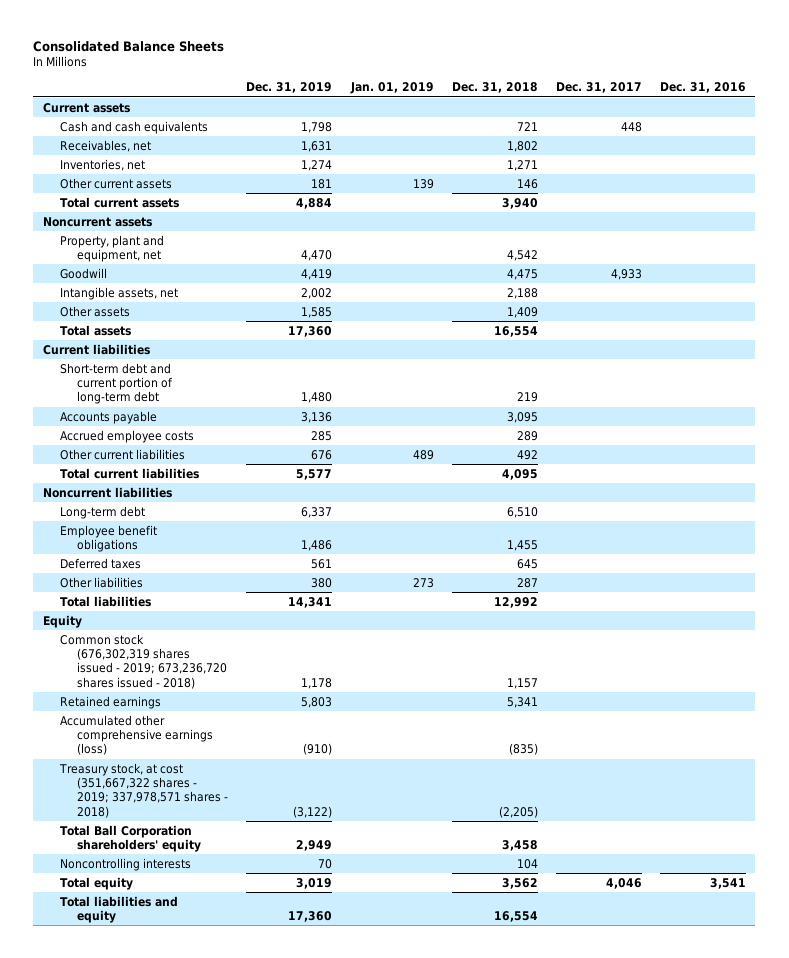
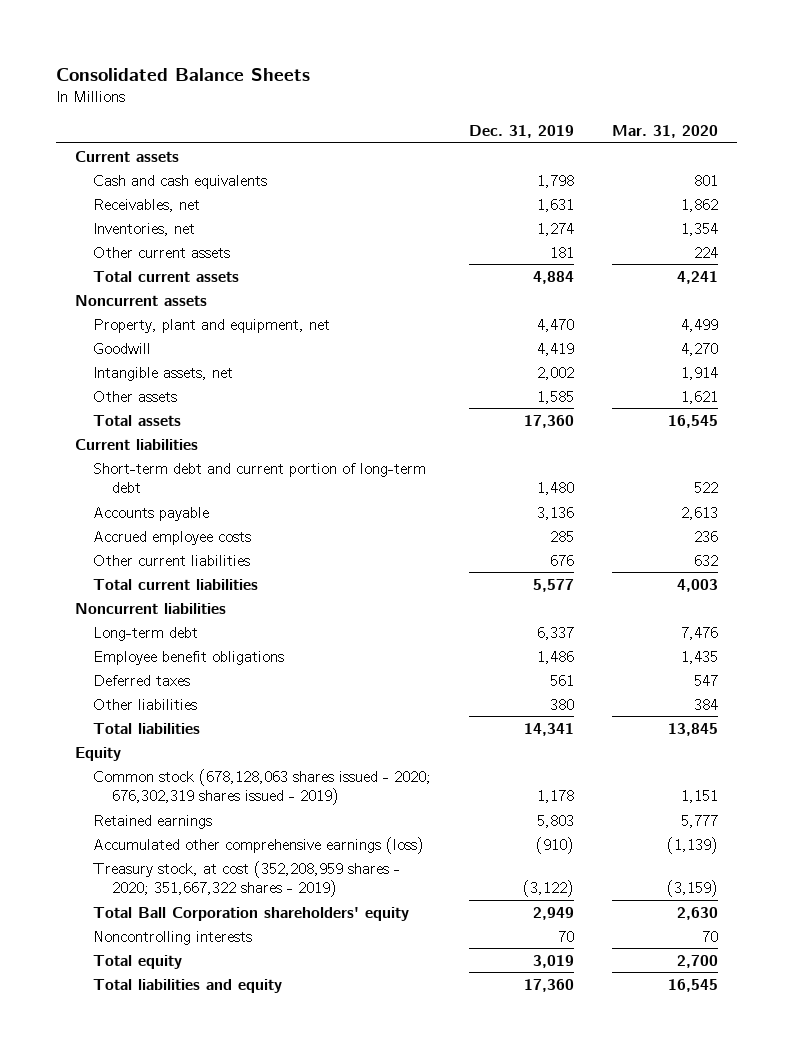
[349,82,434,95] Jan. 01, 2019 -> none
[451,82,538,94] Dec. 31, 2018 -> none
[556,82,643,94] Dec. 31, 2017 -> none
[660,82,747,94] Dec. 31, 2016 -> none
none -> [612,125,719,139] Mar. 31, 2020
[59,633,228,689] Common stock (676,302,319 shares issued - 2019; 673,236,720 shares issued - 2018) -> [93,768,432,806] Common stock (678,128,063 shares issued - 2020; 676,302,319 shares issued - 2019)
[58,762,229,818] Treasury stock, at cost (351,667,322 shares - 2019; 337,978,571 shares - 2018) -> [93,860,401,898] Treasury stock, at cost (352,208,959 shares - 2020; 351,667,322 shares - 2019)

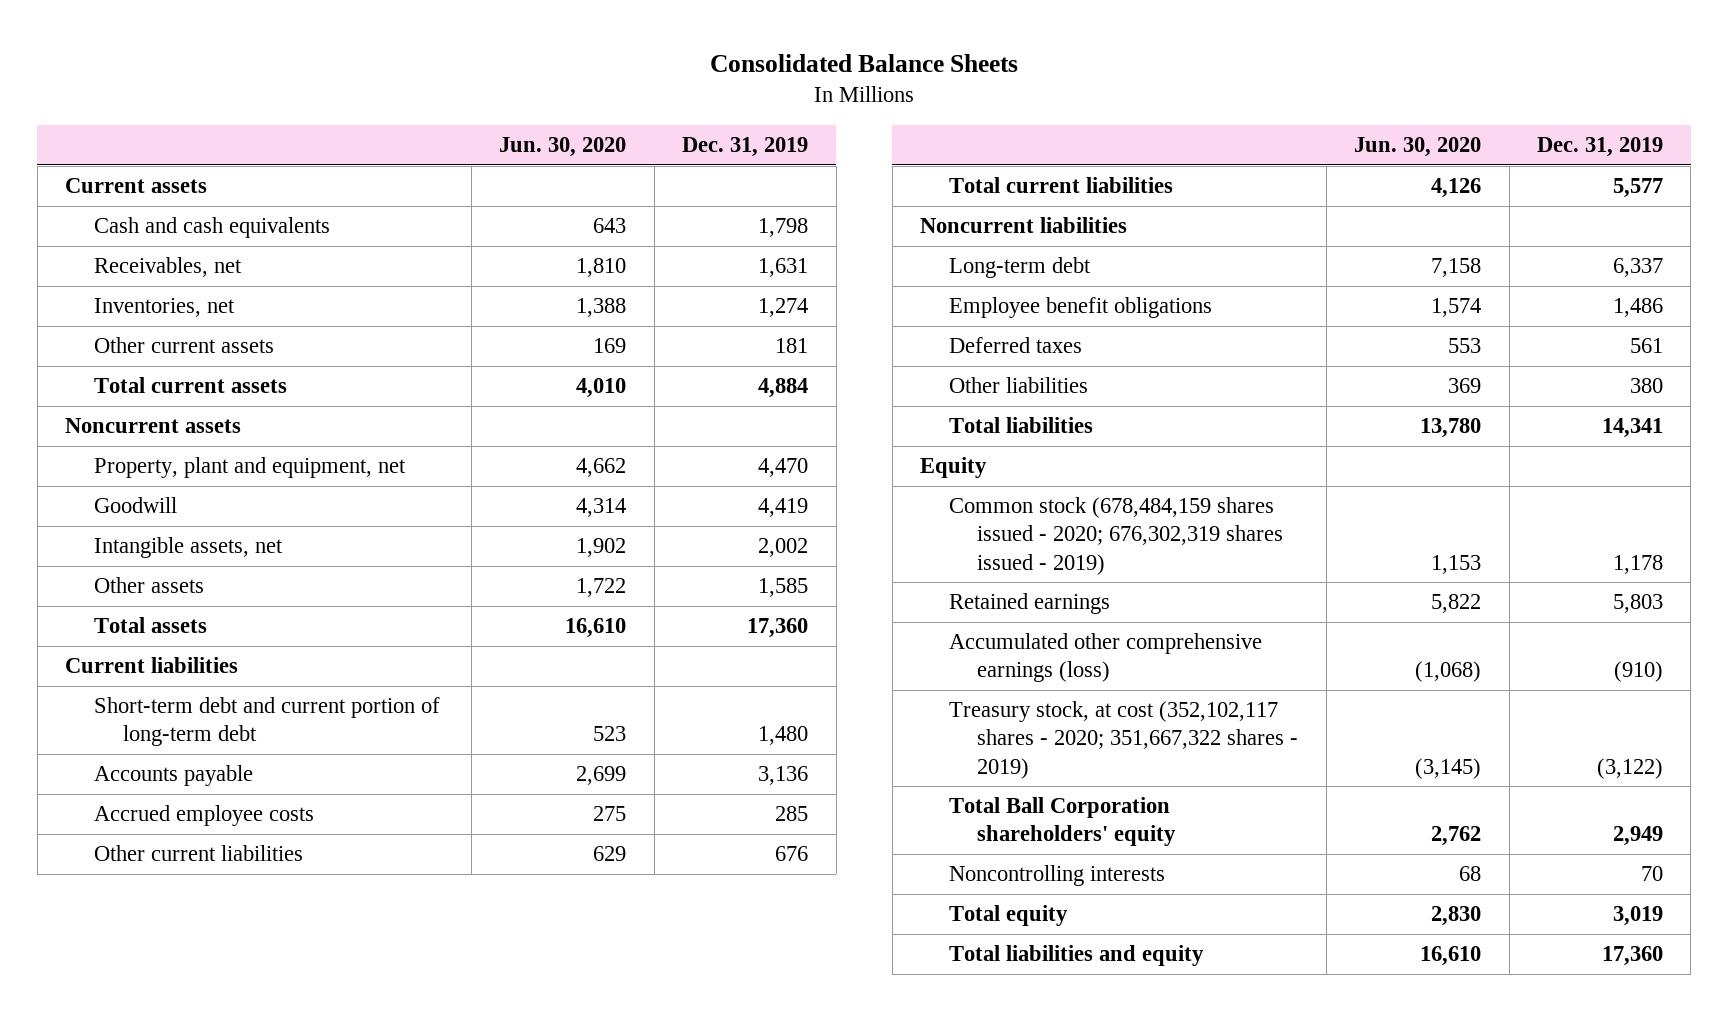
[612,125,719,139] Mar. 31, 2020 -> none
none -> [499,137,627,158] Jun. 30, 2020
[93,768,432,806] Common stock (678,128,063 shares issued - 2020; 676,302,319 shares issued - 2019) -> [948,497,1284,575] Common stock (678,484,159 shares issued - 2020; 676,302,319 shares issued - 2019)
[93,860,401,898] Treasury stock, at cost (352,208,959 shares - 2020; 351,667,322 shares - 2019) -> [948,701,1299,779] Treasury stock, at cost (352,102,117 shares - 2020; 351,667,322 shares - 2019)

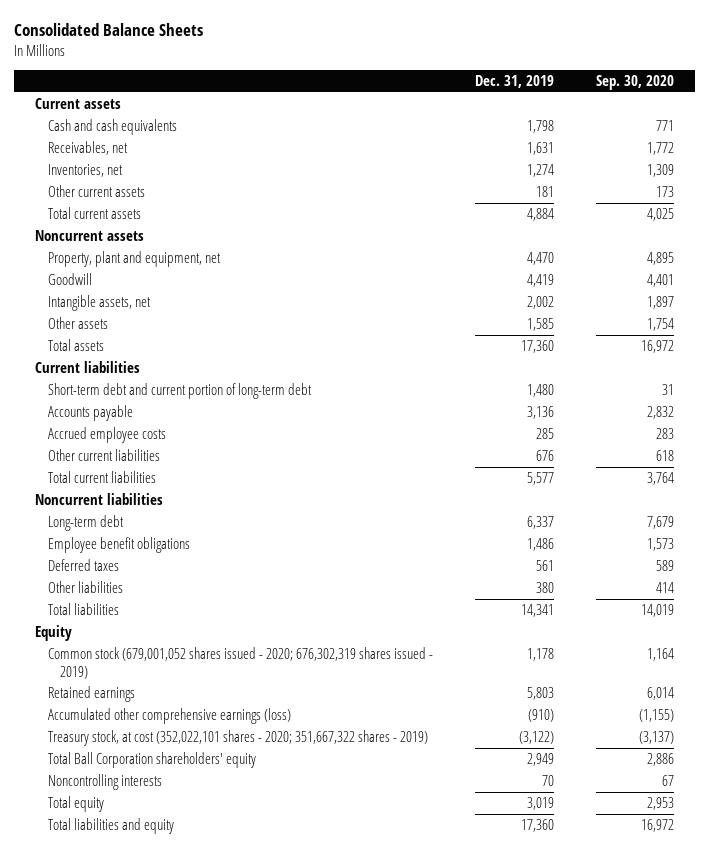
[499,137,627,158] Jun. 30, 2020 -> none
none -> [596,74,675,90] Sep. 30, 2020
[948,497,1284,575] Common stock (678,484,159 shares issued - 2020; 676,302,319 shares issued - 2019) -> [47,646,433,679] Common stock (679,001,052 shares issued - 2020; 676,302,319 shares issued - 2019)
[948,701,1299,779] Treasury stock, at cost (352,102,117 shares - 2020; 351,667,322 shares - 2019) -> [47,729,428,746] Treasury stock, at cost (352,022,101 shares - 2020; 351,667,322 shares - 2019)

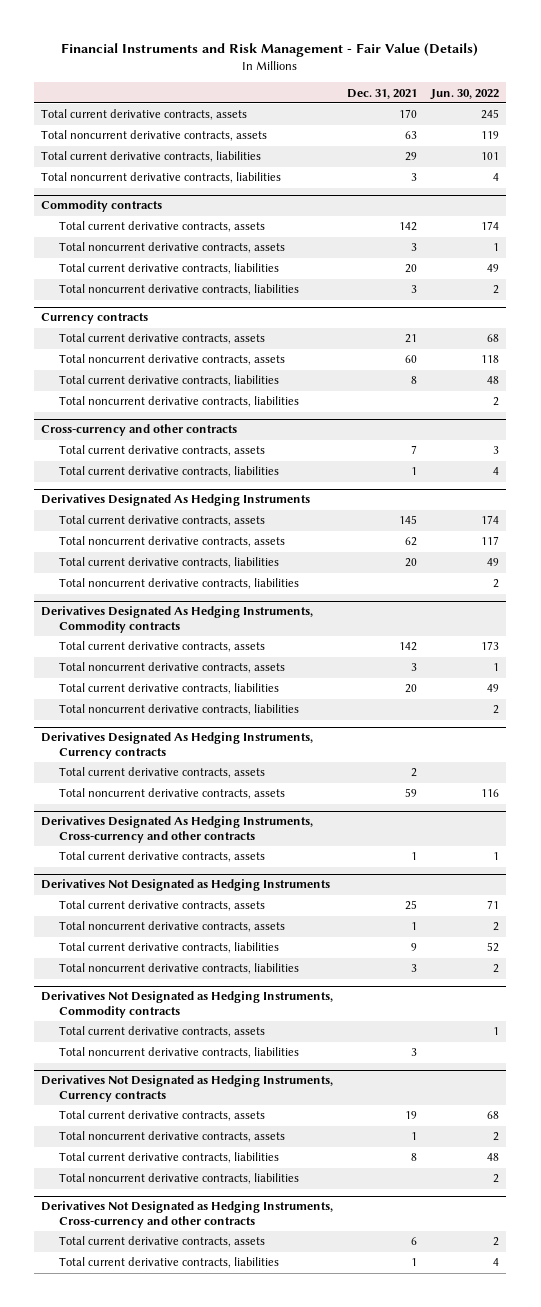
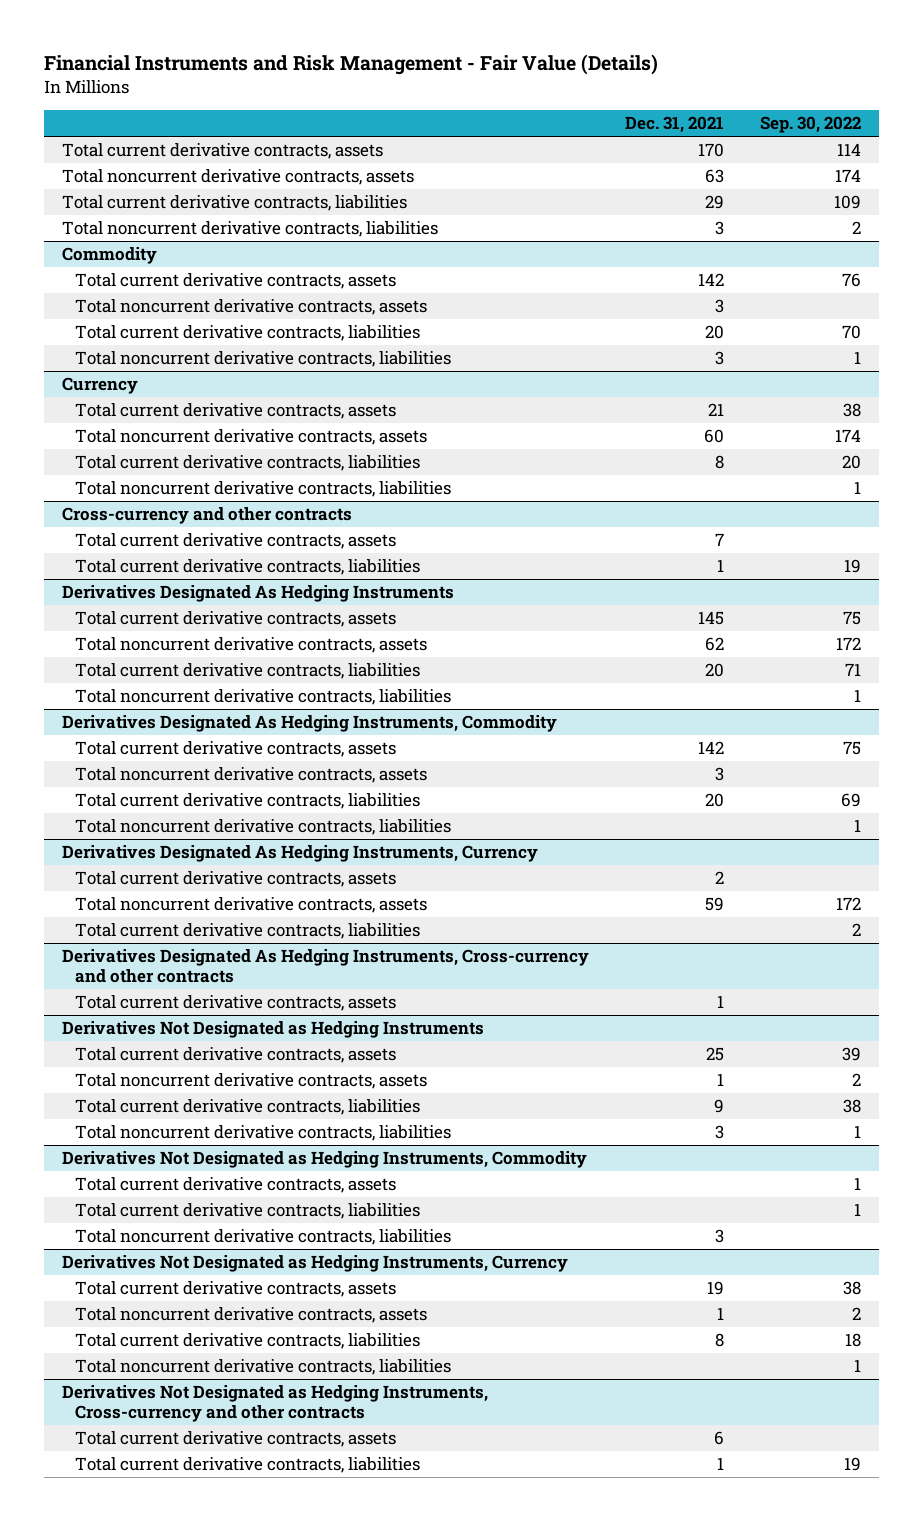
[430,88,500,100] Jun. 30, 2022 -> none
none -> [760,116,862,134] Sep. 30, 2022
[41,200,163,213] Commodity contracts -> [62,247,158,265] Commodity
[41,313,149,325] Currency contracts -> [62,377,139,395] Currency
[41,606,314,633] Derivatives Designated As Hedging Instruments, Commodity contracts -> [62,715,558,733] Derivatives Designated As Hedging Instruments, Commodity
[41,732,314,759] Derivatives Designated As Hedging Instruments, Currency contracts -> [62,845,539,863] Derivatives Designated As Hedging Instruments, Currency
none -> [74,923,420,940] Total current derivative contracts, liabilities
[41,991,334,1018] Derivatives Not Designated as Hedging Instruments, Commodity contracts -> [62,1151,588,1169] Derivatives Not Designated as Hedging Instruments, Commodity
none -> [74,1203,420,1220] Total current derivative contracts, liabilities
[41,1075,334,1102] Derivatives Not Designated as Hedging Instruments, Currency contracts -> [62,1255,569,1273] Derivatives Not Designated as Hedging Instruments, Currency

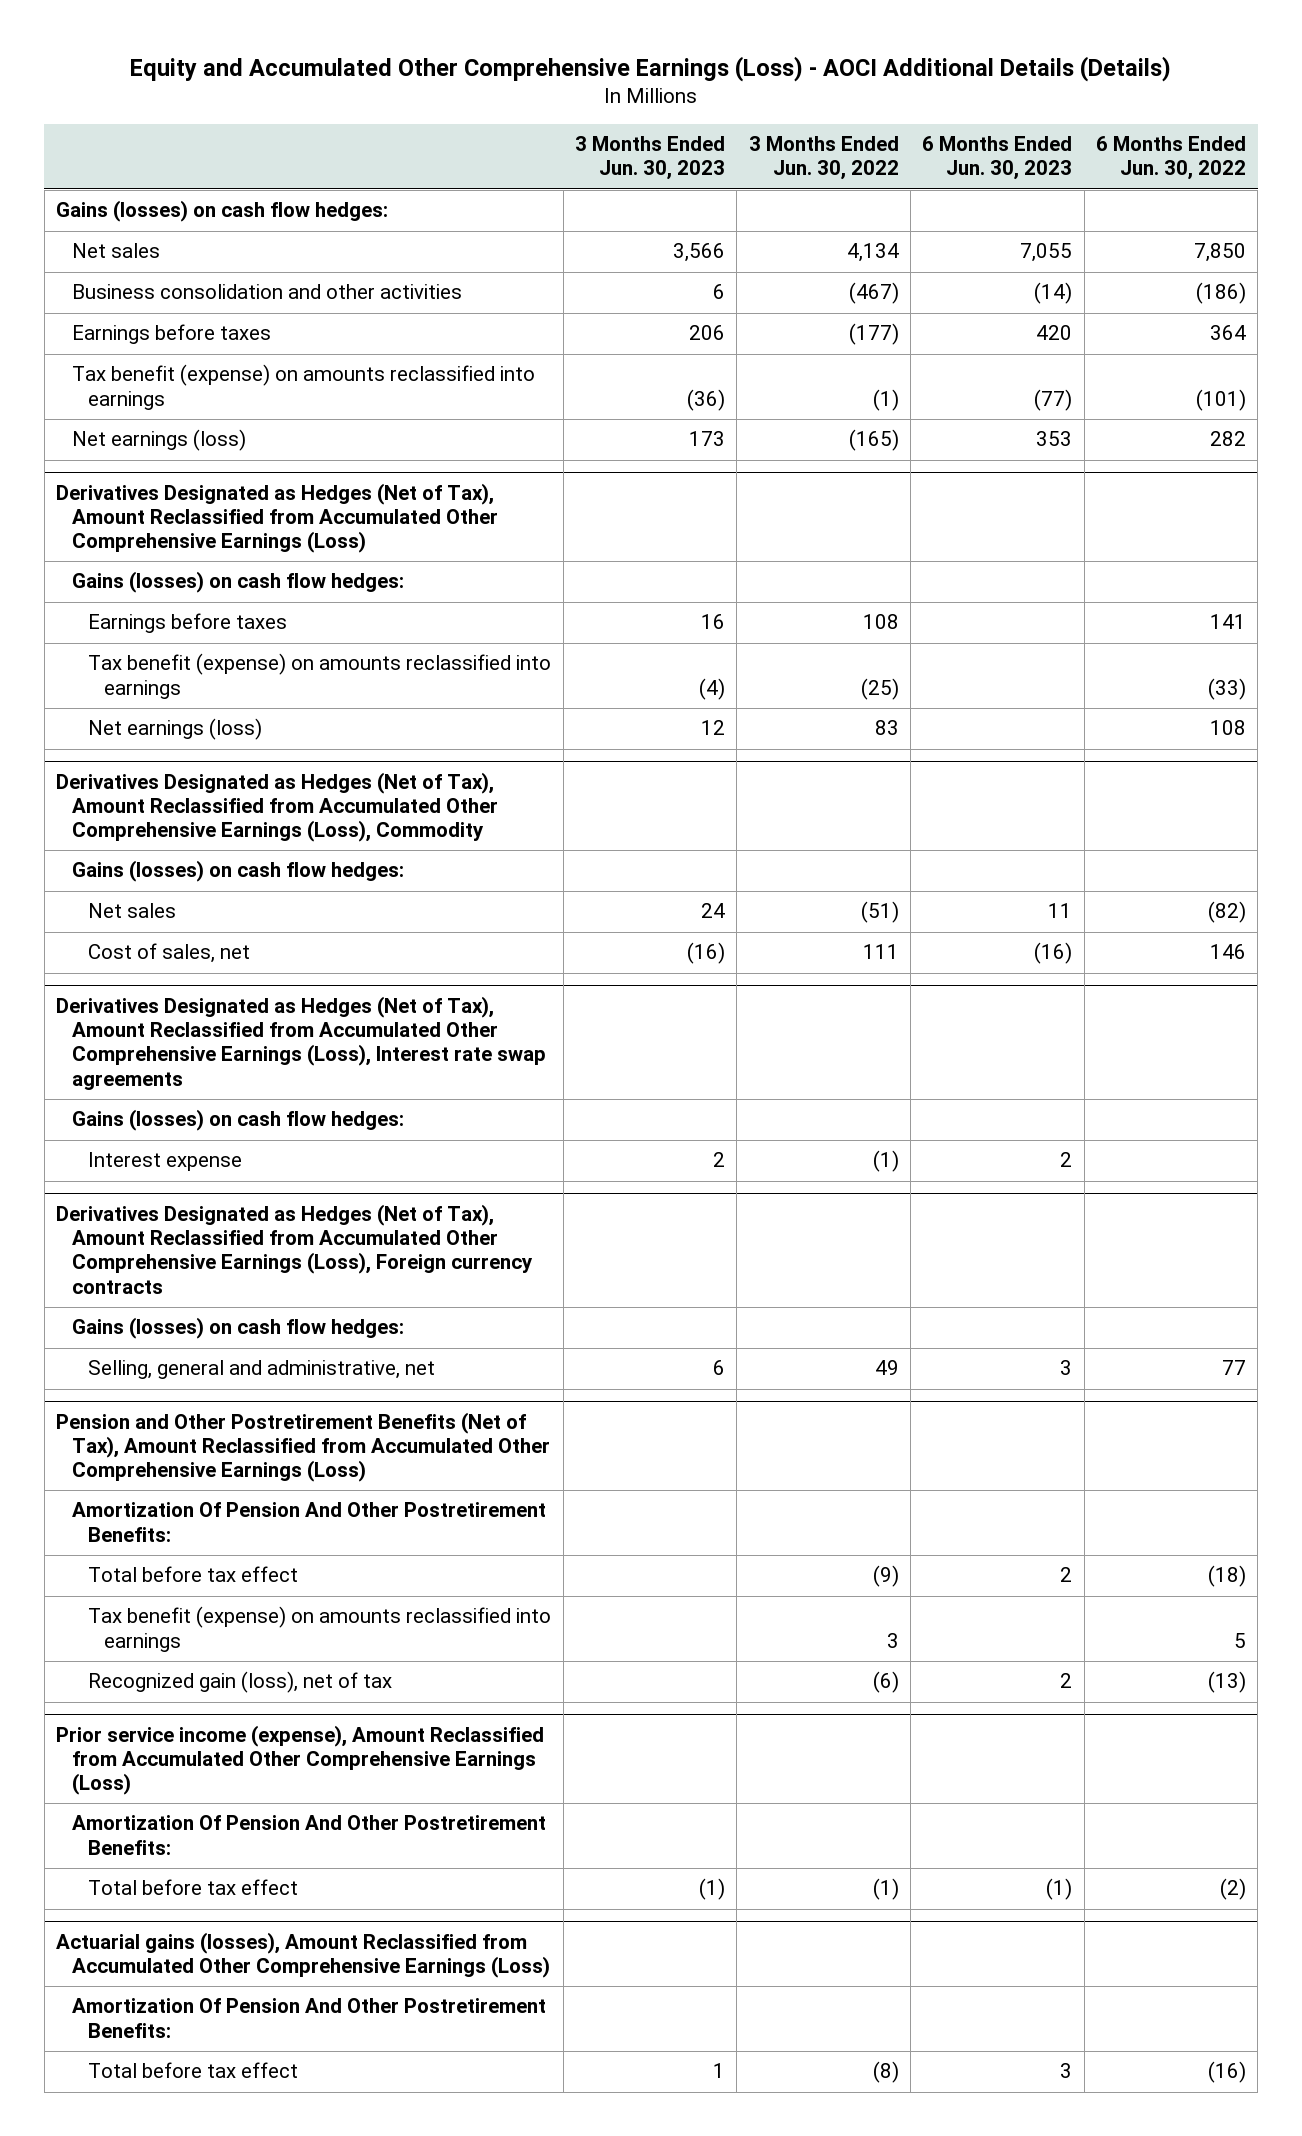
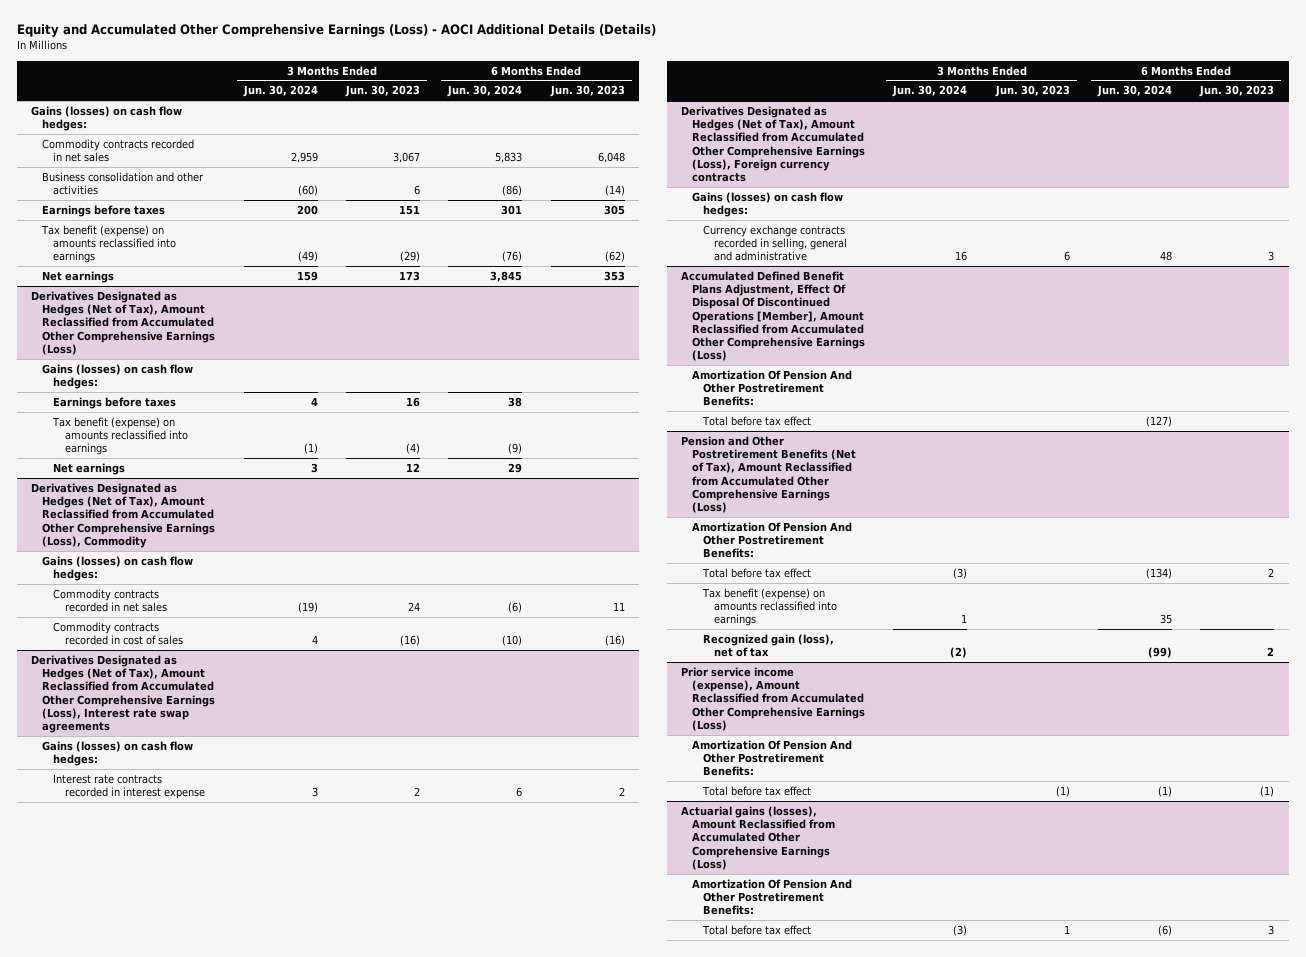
[748,136,899,181] 3 Months Ended Jun. 30, 2022 -> none
[1095,136,1246,181] 6 Months Ended Jun. 30, 2022 -> none
none -> [242,85,318,98] Jun. 30, 2024
none -> [447,85,523,98] Jun. 30, 2024
[72,243,161,259] Net sales -> [42,139,195,163] Commodity contracts recorded in net sales
[673,243,726,263] 3,566 -> [392,152,420,164] 3,067
[1020,243,1073,263] 7,055 -> [597,152,625,164] 6,048
[689,325,726,341] 206 -> [398,205,420,216] 151
[1036,325,1073,341] 420 -> [603,205,625,216] 305
[687,388,726,411] (36) -> [399,251,420,263] (29)
[1034,388,1073,411] (77) -> [604,251,625,263] (62)
[72,429,247,452] Net earnings (loss) -> [42,271,115,284] Net earnings
[88,718,263,741] Net earnings (loss) -> [53,463,126,476] Net earnings
[88,903,177,919] Net sales -> [53,589,167,613] Commodity contracts recorded in net sales
[88,943,251,964] Cost of sales, net -> [53,622,183,646] Commodity contracts recorded in cost of sales
[88,1152,243,1172] Interest expense -> none
none -> [53,774,205,800] Interest rate contracts recorded in interest expense
[88,1360,436,1380] Selling, general and administrative, net -> none
none -> [703,225,848,262] Currency exchange contracts recorded in selling, general and administrative
none -> [680,271,866,362] Accumulated Defined Benefit Plans Adjustment, Effect Of Disposal Of Discontinued Operations [Member], Amount Reclassified from Accumulated Other Comprehensive Earnings (Loss)
none -> [692,370,853,407] Amortization Of Pension And Other Postretirement Benefits:
none -> [702,416,812,427] Total before tax effect

